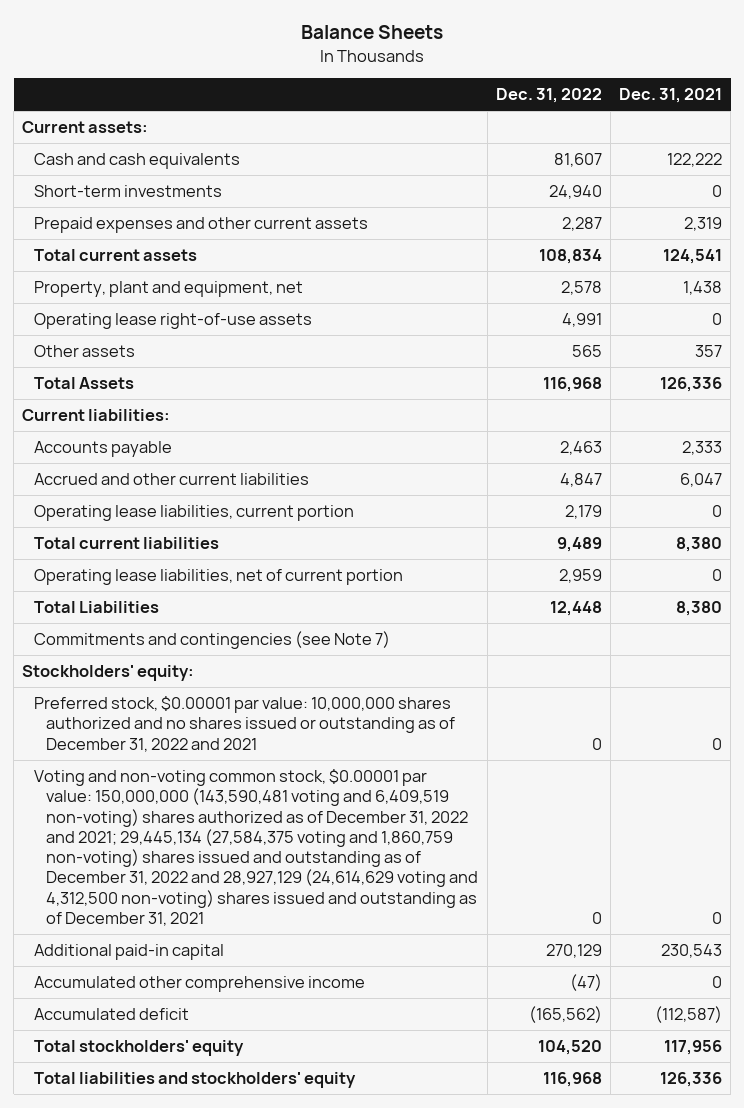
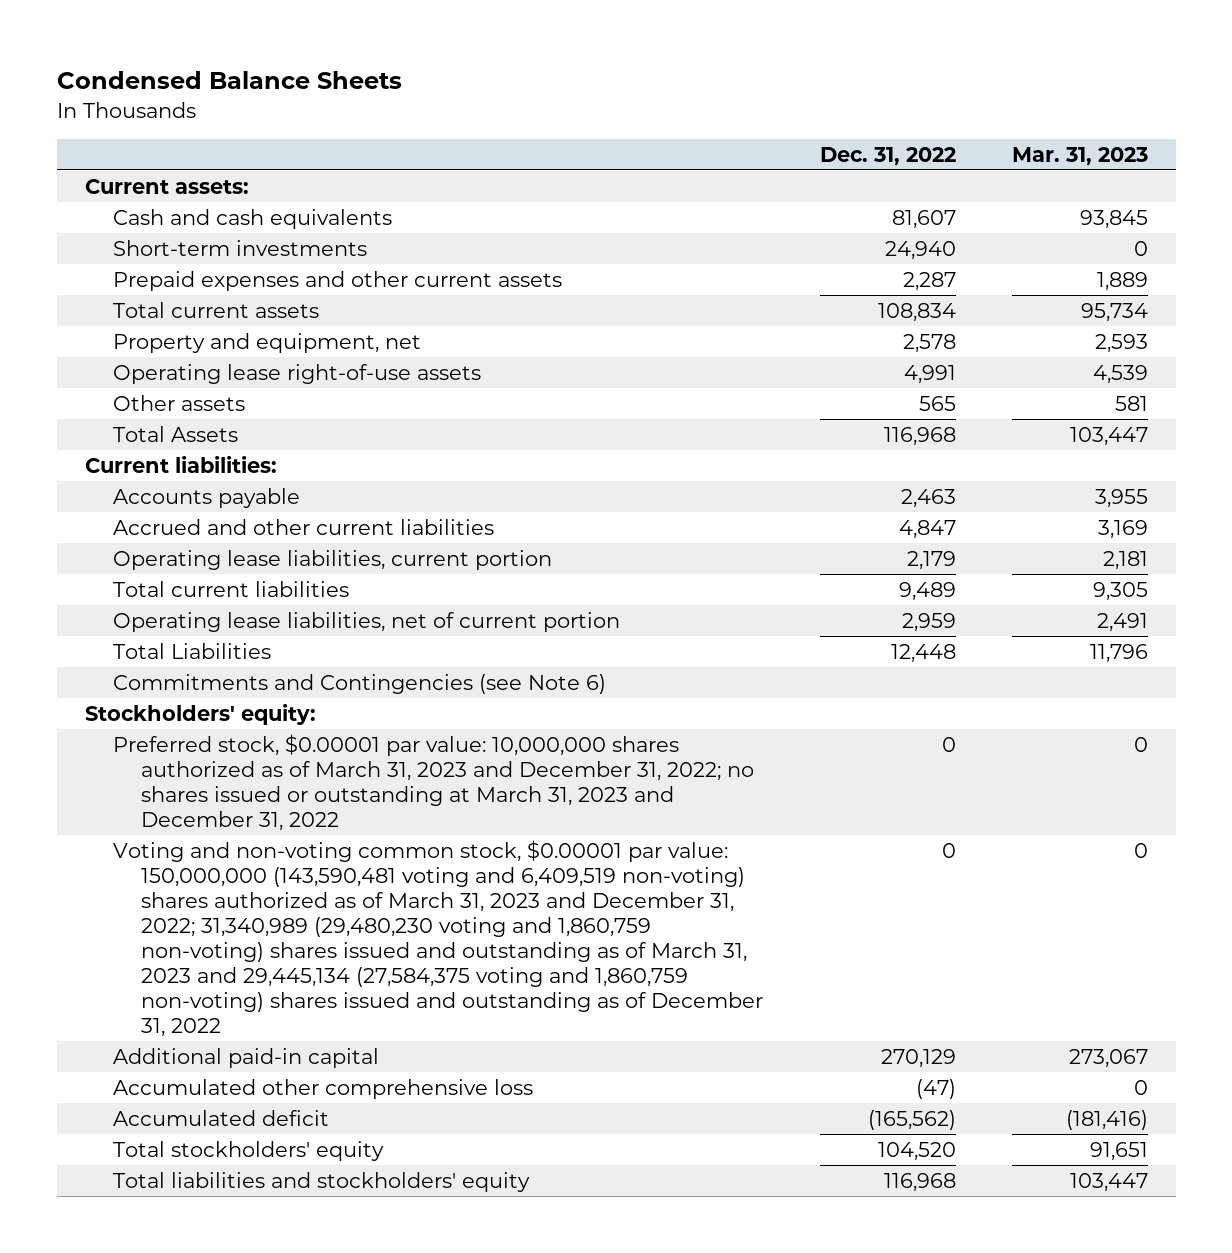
[301,25,444,40] Balance Sheets -> [56,71,402,90] Condensed Balance Sheets
[619,88,723,104] Dec. 31, 2021 -> none
none -> [1011,146,1148,166] Mar. 31, 2023
[34,281,304,298] Property, plant and equipment, net -> [113,332,422,353] Property and equipment, net
[34,631,391,650] Commitments and contingencies (see Note 7) -> [113,673,607,694] Commitments and Contingencies (see Note 6)
[34,696,456,752] Preferred stock, $0.00001 par value: 10,000,000 shares authorized and no shares issued or outstanding as of December 31, 2022 and 2021 -> [113,733,755,831] Preferred stock, $0.00001 par value: 10,000,000 shares authorized as of March 31, 2023 and December 31, 2022; no shares issued or outstanding at March 31, 2023 and December 31, 2022
[34,769,479,926] Voting and non-voting common stock, $0.00001 par value: 150,000,000 (143,590,481 voting and 6,409,519 non-voting) shares authorized as of December 31, 2022 and 2021; 29,445,134 (27,584,375 voting and 1,860,759 non-voting) shares issued and outstanding as of December 31, 2022 and 28,927,129 (24,614,629 voting and 4,312,500 non-voting) shares issued and outstanding as of December 31, 2021 -> [113,839,764,1038] Voting and non-voting common stock, $0.00001 par value: 150,000,000 (143,590,481 voting and 6,409,519 non-voting) shares authorized as of March 31, 2023 and December 31, 2022; 31,340,989 (29,480,230 voting and 1,860,759 non-voting) shares issued and outstanding as of March 31, 2023 and 29,445,134 (27,584,375 voting and 1,860,759 non-voting) shares issued and outstanding as of December 31, 2022
[34,976,366,993] Accumulated other comprehensive income -> [113,1078,534,1099] Accumulated other comprehensive loss

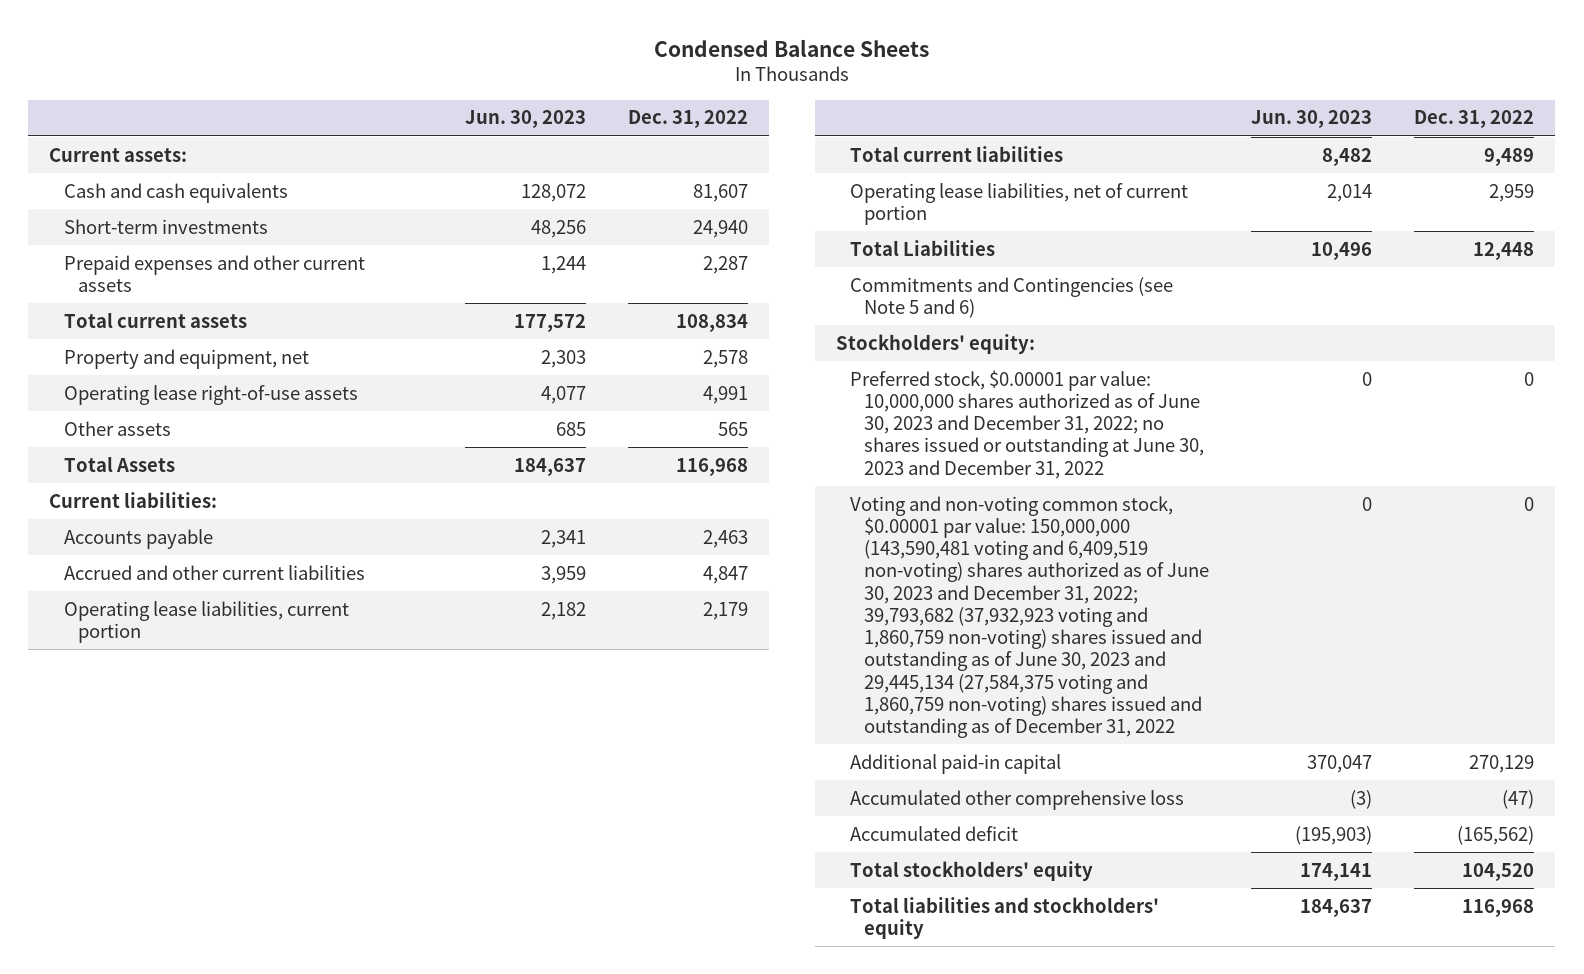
[1011,146,1148,166] Mar. 31, 2023 -> none
none -> [464,110,586,129] Jun. 30, 2023
[113,673,607,694] Commitments and Contingencies (see Note 6) -> [849,276,1173,318] Commitments and Contingencies (see Note 5 and 6)
[113,733,755,831] Preferred stock, $0.00001 par value: 10,000,000 shares authorized as of March 31, 2023 and December 31, 2022; no shares issued or outstanding at March 31, 2023 and December 31, 2022 -> [849,369,1205,479] Preferred stock, $0.00001 par value: 10,000,000 shares authorized as of June 30, 2023 and December 31, 2022; no shares issued or outstanding at June 30, 2023 and December 31, 2022
[113,839,764,1038] Voting and non-voting common stock, $0.00001 par value: 150,000,000 (143,590,481 voting and 6,409,519 non-voting) shares authorized as of March 31, 2023 and December 31, 2022; 31,340,989 (29,480,230 voting and 1,860,759 non-voting) shares issued and outstanding as of March 31, 2023 and 29,445,134 (27,584,375 voting and 1,860,759 non-voting) shares issued and outstanding as of December 31, 2022 -> [849,495,1210,738] Voting and non-voting common stock, $0.00001 par value: 150,000,000 (143,590,481 voting and 6,409,519 non-voting) shares authorized as of June 30, 2023 and December 31, 2022; 39,793,682 (37,932,923 voting and 1,860,759 non-voting) shares issued and outstanding as of June 30, 2023 and 29,445,134 (27,584,375 voting and 1,860,759 non-voting) shares issued and outstanding as of December 31, 2022

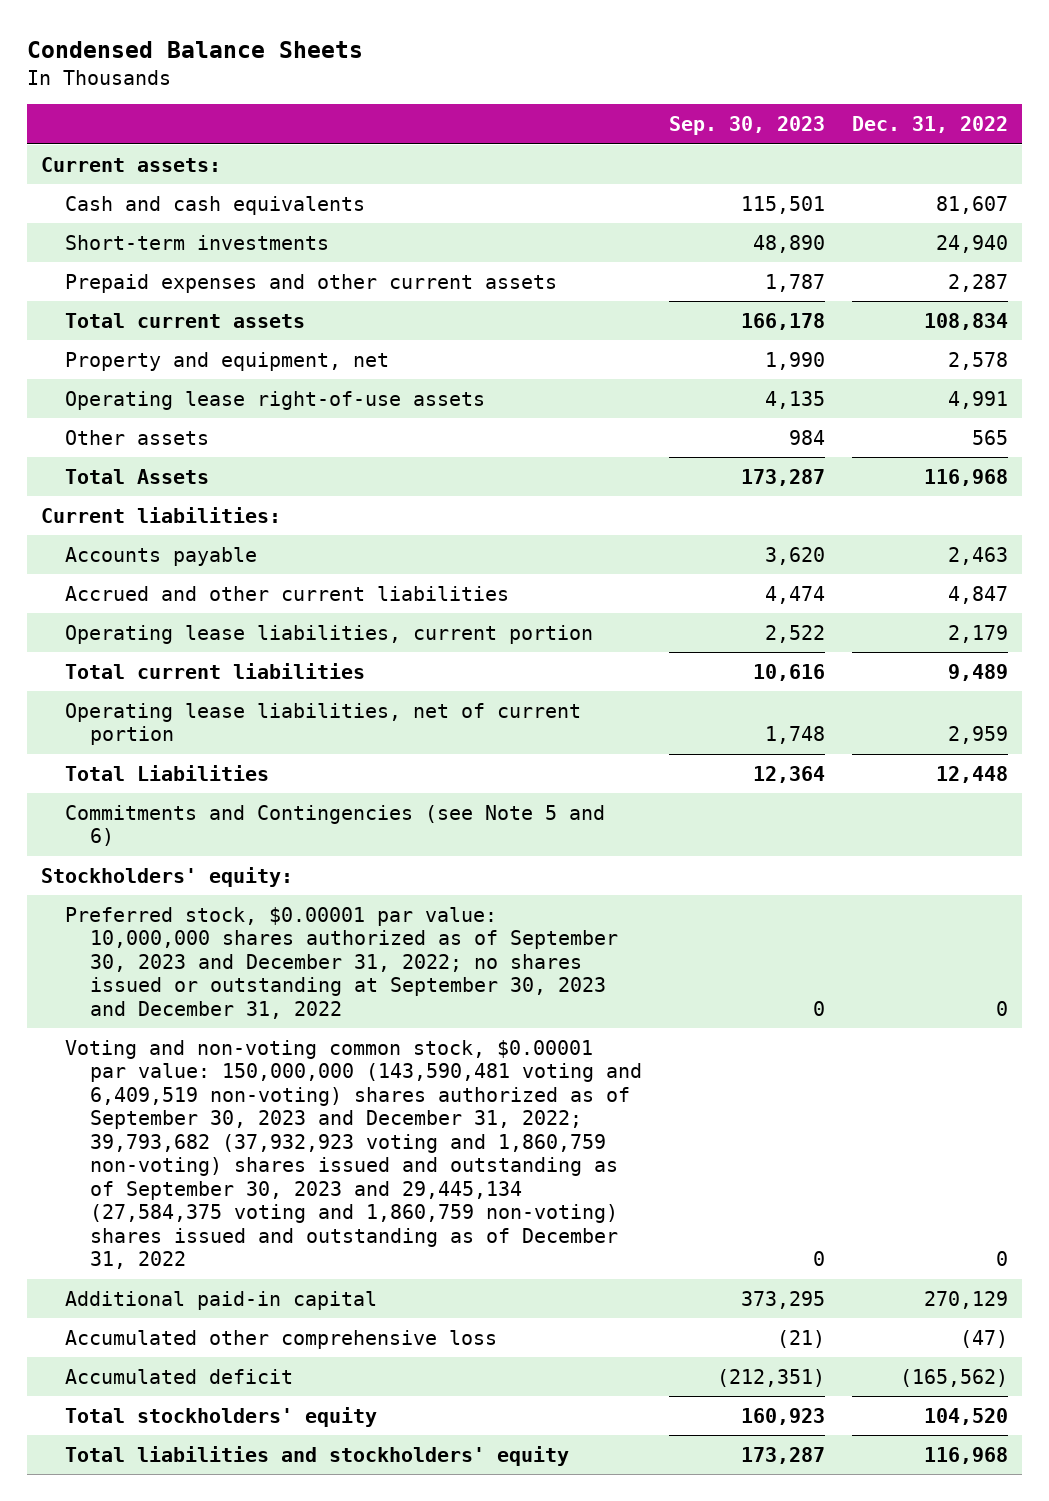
[464,110,586,129] Jun. 30, 2023 -> none
none -> [668,116,825,136] Sep. 30, 2023
[849,369,1205,479] Preferred stock, $0.00001 par value: 10,000,000 shares authorized as of June 30, 2023 and December 31, 2022; no shares issued or outstanding at June 30, 2023 and December 31, 2022 -> [65,906,618,1019] Preferred stock, $0.00001 par value: 10,000,000 shares authorized as of September 30, 2023 and December 31, 2022; no shares issued or outstanding at September 30, 2023 and December 31, 2022
[849,495,1210,738] Voting and non-voting common stock, $0.00001 par value: 150,000,000 (143,590,481 voting and 6,409,519 non-voting) shares authorized as of June 30, 2023 and December 31, 2022; 39,793,682 (37,932,923 voting and 1,860,759 non-voting) shares issued and outstanding as of June 30, 2023 and 29,445,134 (27,584,375 voting and 1,860,759 non-voting) shares issued and outstanding as of December 31, 2022 -> [65,1039,642,1270] Voting and non-voting common stock, $0.00001 par value: 150,000,000 (143,590,481 voting and 6,409,519 non-voting) shares authorized as of September 30, 2023 and December 31, 2022; 39,793,682 (37,932,923 voting and 1,860,759 non-voting) shares issued and outstanding as of September 30, 2023 and 29,445,134 (27,584,375 voting and 1,860,759 non-voting) shares issued and outstanding as of December 31, 2022

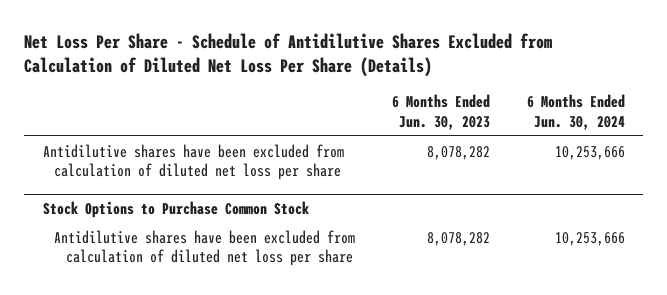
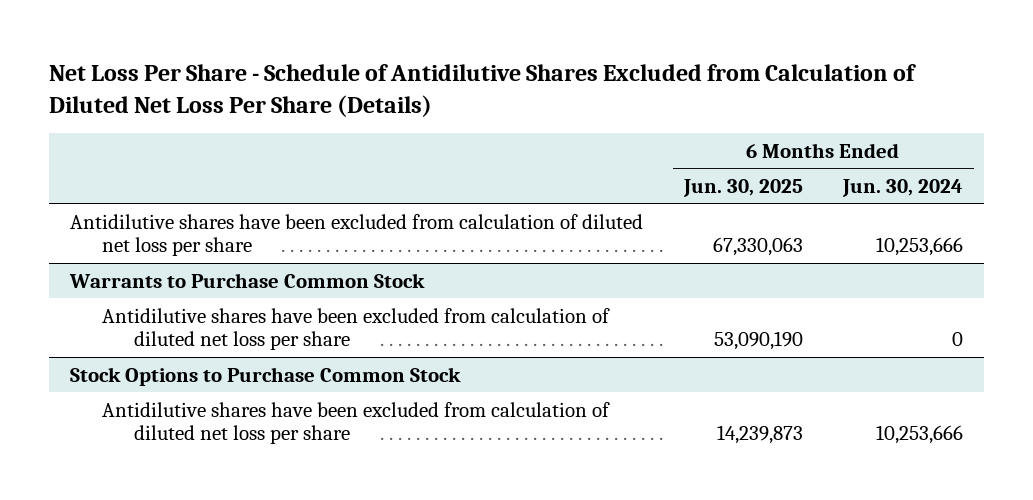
[391,94,490,131] 6 Months Ended Jun. 30, 2023 -> none
none -> [682,178,803,197] Jun. 30, 2025
none -> [68,272,425,288] Warrants to Purchase Common Stock
none -> [101,307,610,351] Antidilutive shares have been excluded from calculation of diluted net loss per share

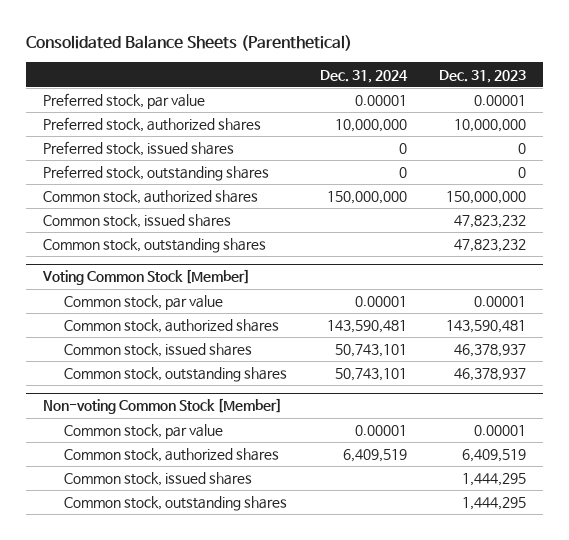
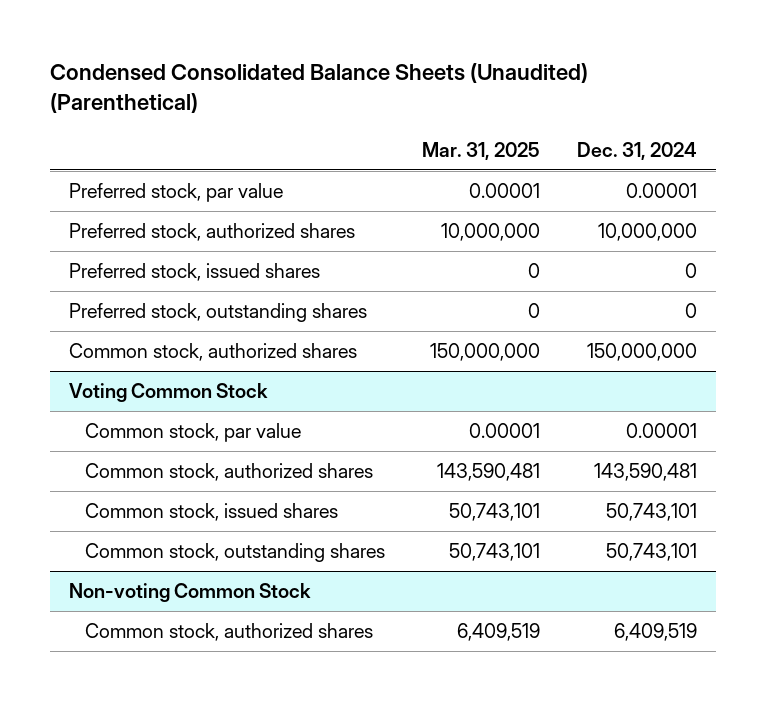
[26,35,353,52] Consolidated Balance Sheets (Parenthetical) -> [50,63,589,114] Condensed Consolidated Balance Sheets (Unaudited) (Parenthetical)
[439,69,527,83] Dec. 31, 2023 -> none
none -> [421,141,540,160] Mar. 31, 2025
[42,214,231,229] Common stock, issued shares -> none
[42,238,266,254] Common stock, outstanding shares -> none
[41,269,250,286] Voting Common Stock [Member] -> [69,383,269,403] Voting Common Stock
[64,424,224,440] Common stock, par value -> none
[42,398,282,415] Non-voting Common Stock [Member] -> [69,583,312,603] Non-voting Common Stock
[64,472,253,487] Common stock, issued shares -> none
[64,496,288,512] Common stock, outstanding shares -> none

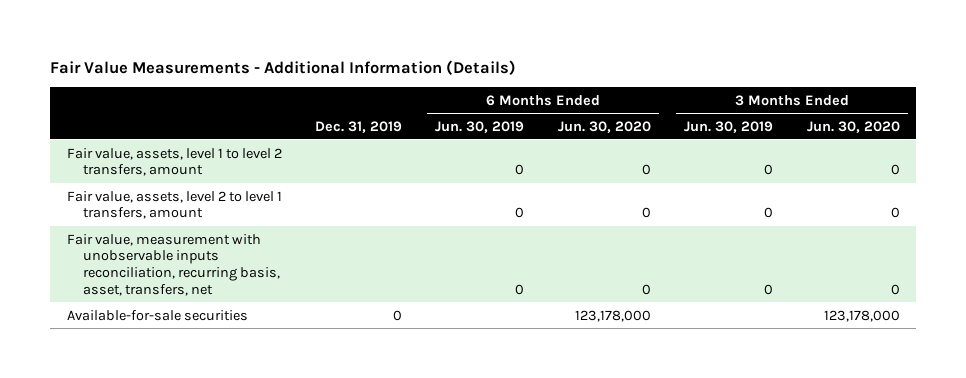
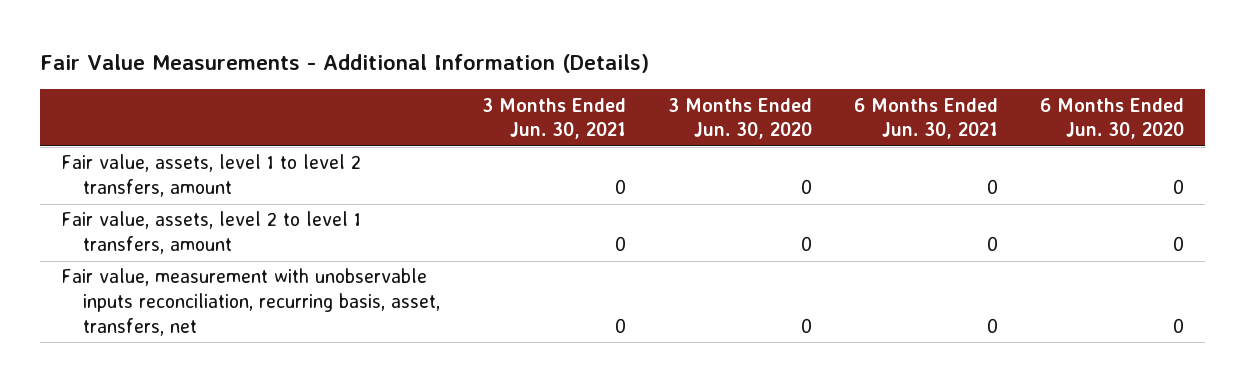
[315,120,403,133] Dec. 31, 2019 -> none
[435,120,525,133] Jun. 30, 2019 -> none
[684,120,774,133] Jun. 30, 2019 -> none
none -> [481,97,626,140] 3 Months Ended Jun. 30, 2021
none -> [853,97,998,140] 6 Months Ended Jun. 30, 2021
[66,309,248,321] Available-for-sale securities -> none

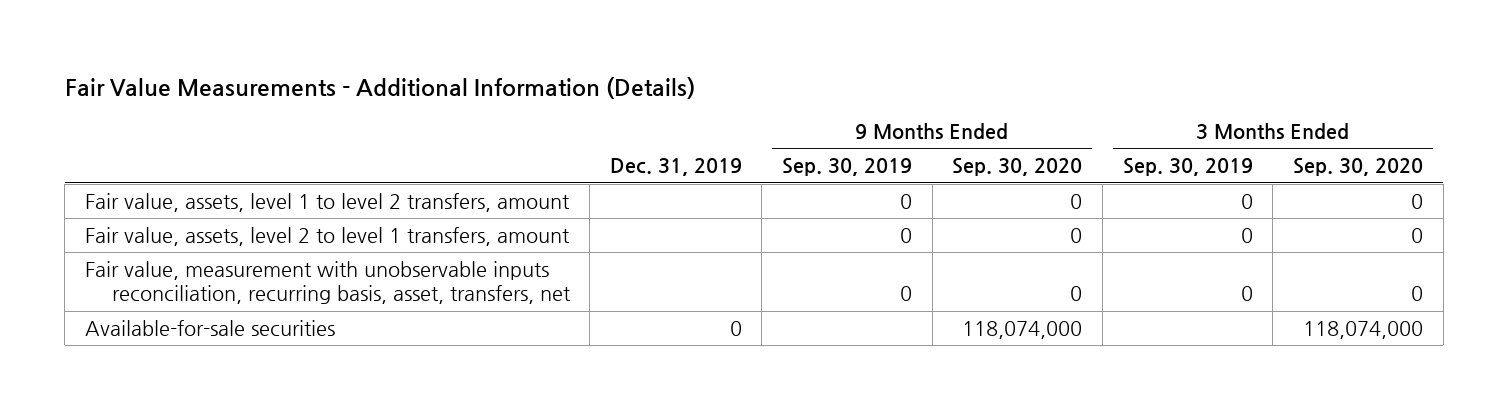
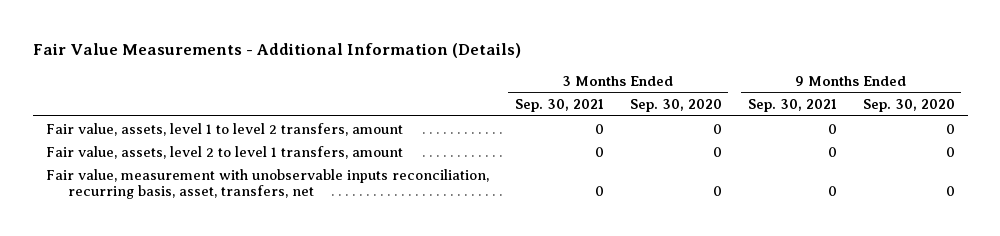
[609,158,742,177] Dec. 31, 2019 -> none
[782,158,913,177] Sep. 30, 2019 -> none
[1122,158,1253,177] Sep. 30, 2019 -> none
none -> [514,99,604,113] Sep. 30, 2021
none -> [747,99,837,113] Sep. 30, 2021
[84,319,335,336] Available-for-sale securities -> none

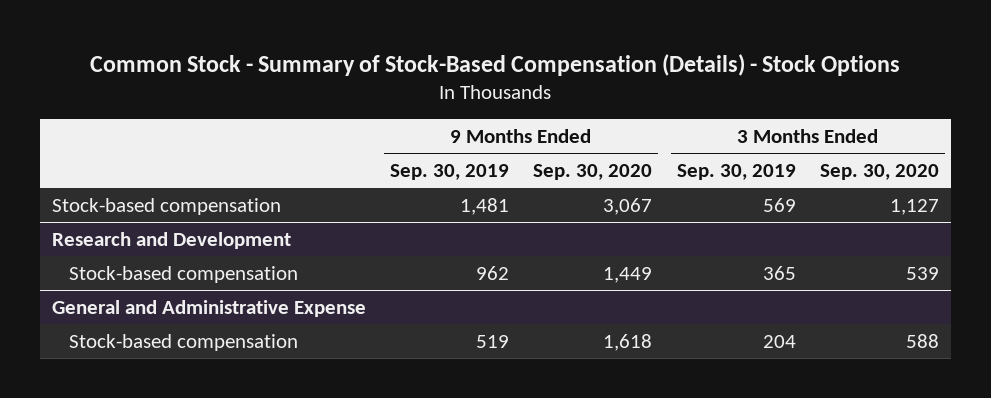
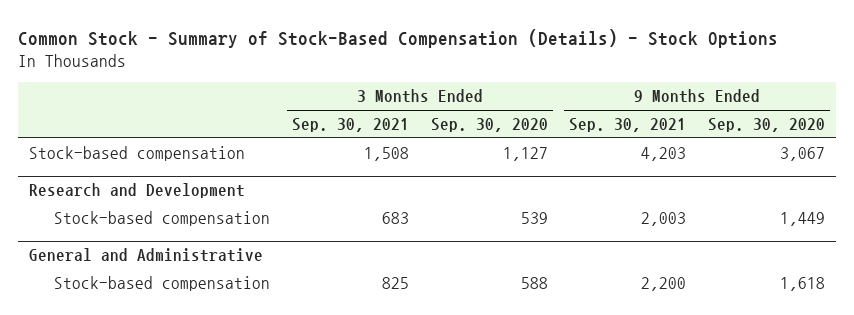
[390,163,510,180] Sep. 30, 2019 -> none
[676,163,796,180] Sep. 30, 2019 -> none
none -> [291,118,409,133] Sep. 30, 2021
none -> [569,118,687,133] Sep. 30, 2021
[52,299,367,317] General and Administrative Expense -> [29,248,264,263] General and Administrative

